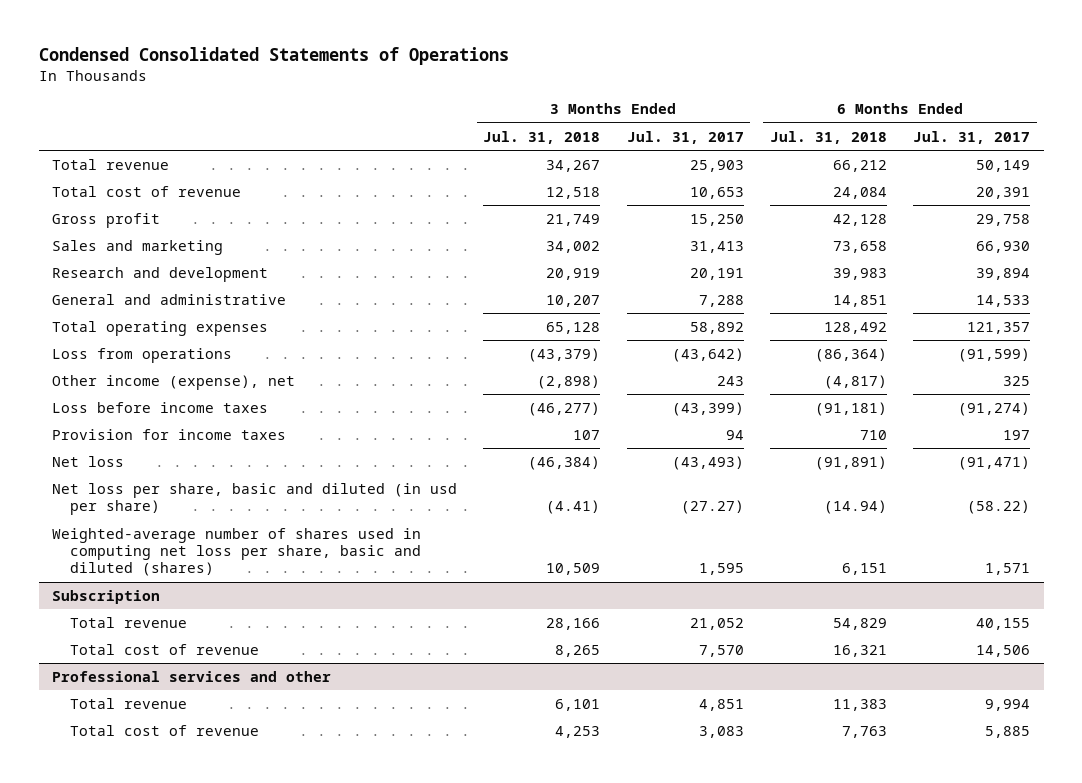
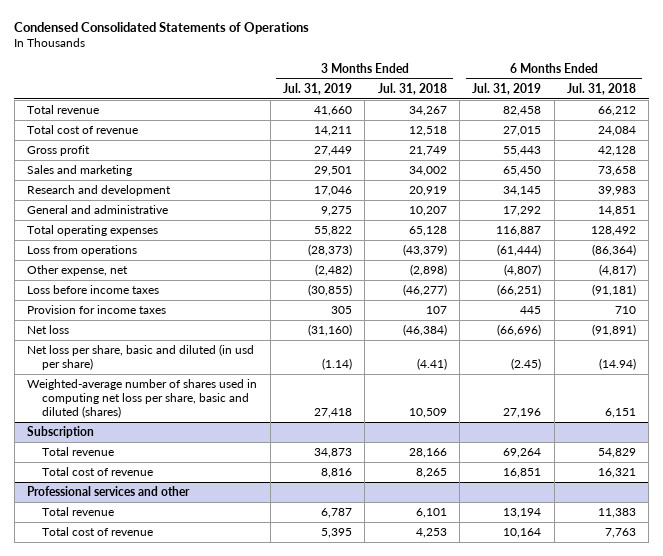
[626,130,744,144] Jul. 31, 2017 -> none
[913,130,1031,144] Jul. 31, 2017 -> none
none -> [282,82,352,95] Jul. 31, 2019
none -> [472,82,542,95] Jul. 31, 2019
[51,374,295,390] Other income (expense), net -> [27,265,129,277] Other expense, net

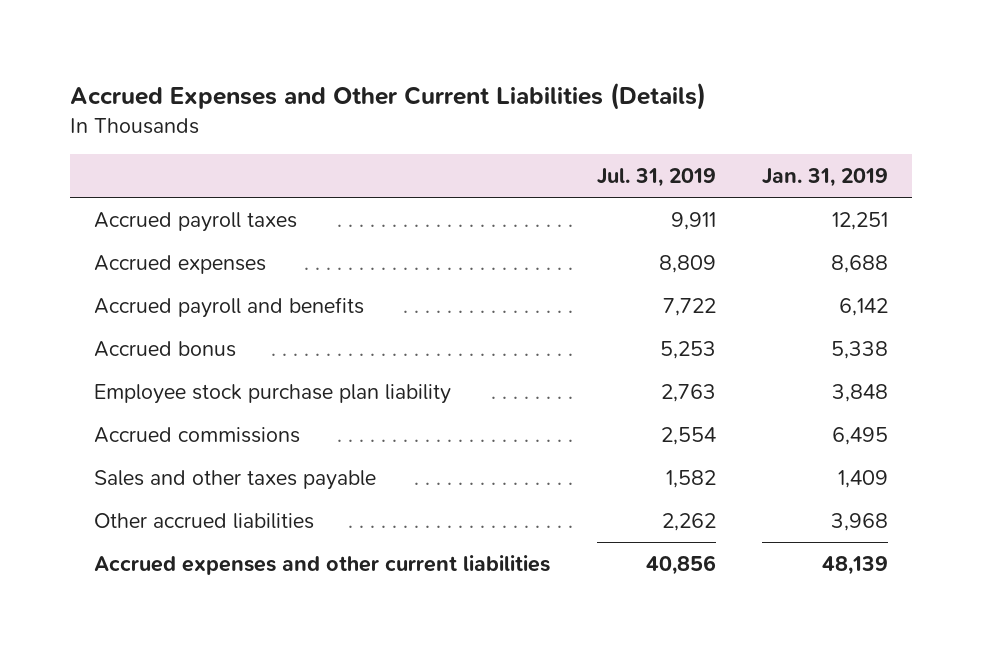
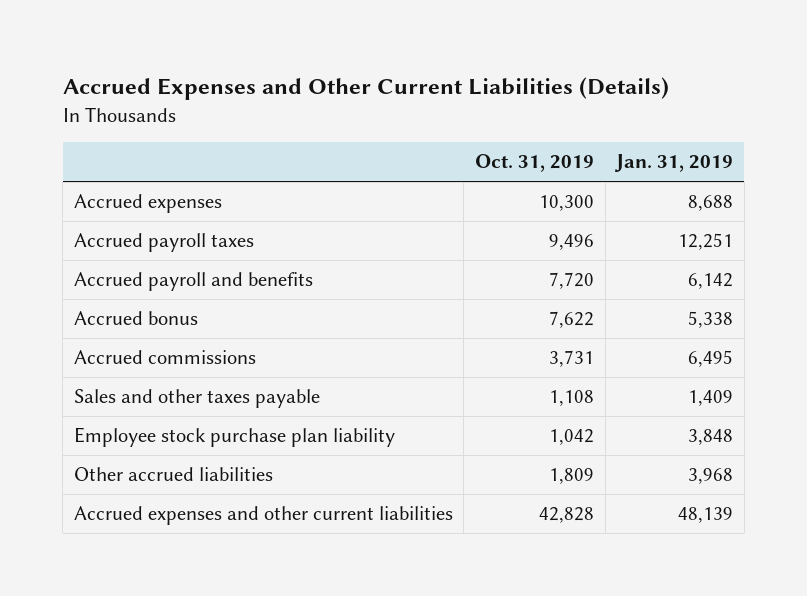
[596,167,716,187] Jul. 31, 2019 -> none
none -> [475,154,595,173] Oct. 31, 2019
[93,211,297,232] Accrued payroll taxes -> [73,233,254,253] Accrued payroll taxes
[93,383,451,404] Employee stock purchase plan liability -> [73,427,395,448] Employee stock purchase plan liability

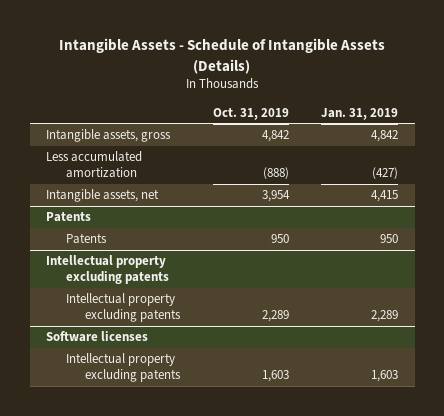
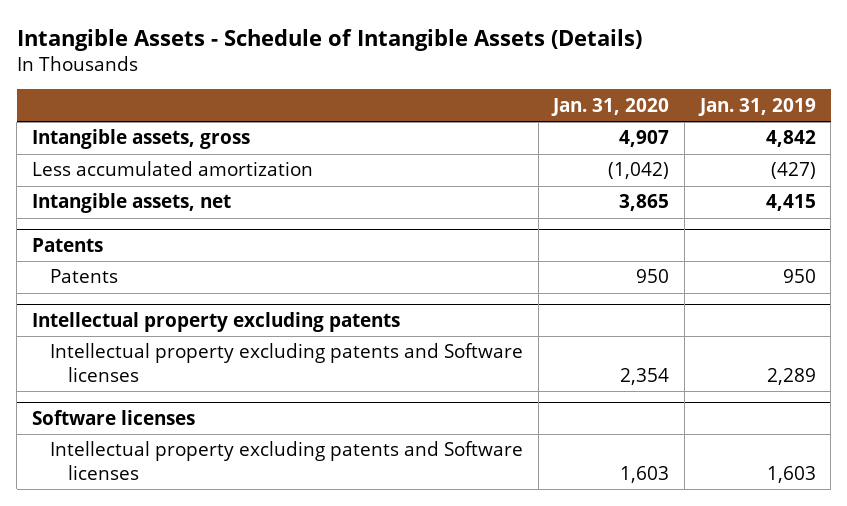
[212,107,289,120] Oct. 31, 2019 -> none
none -> [551,97,670,116] Jan. 31, 2020
[65,293,182,323] Intellectual property excluding patents -> [49,343,523,383] Intellectual property excluding patents and Software licenses
[65,353,182,383] Intellectual property excluding patents -> [49,441,523,481] Intellectual property excluding patents and Software licenses

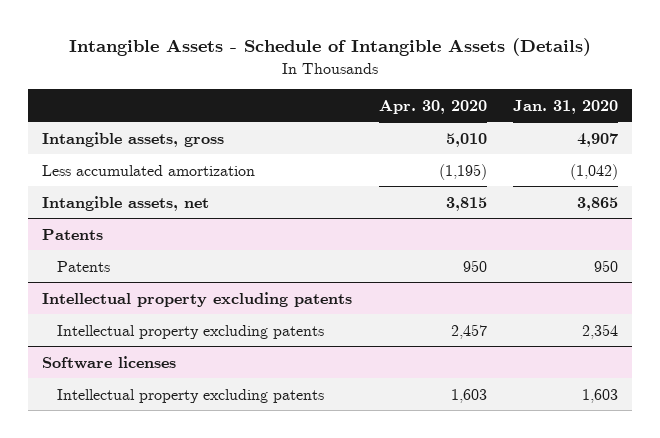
[697,97,816,116] Jan. 31, 2019 -> none
none -> [378,99,487,114] Apr. 30, 2020
[49,343,523,383] Intellectual property excluding patents and Software licenses -> [56,324,324,339] Intellectual property excluding patents
[49,441,523,481] Intellectual property excluding patents and Software licenses -> [56,388,324,403] Intellectual property excluding patents

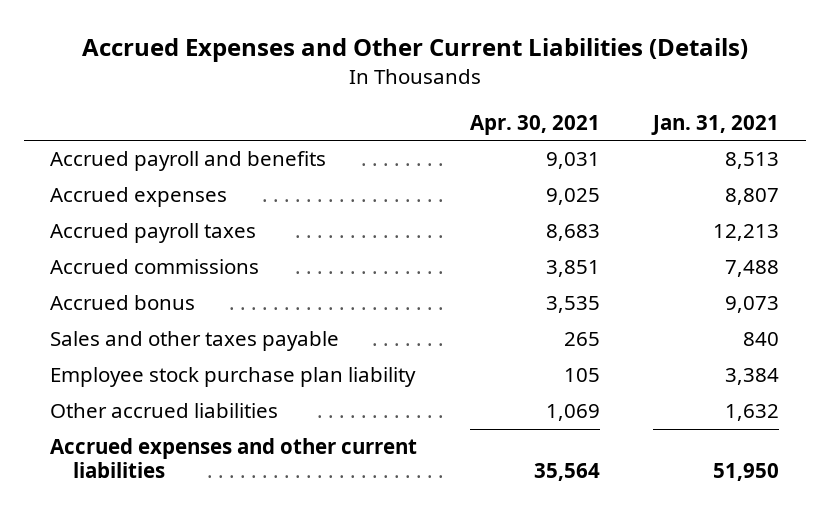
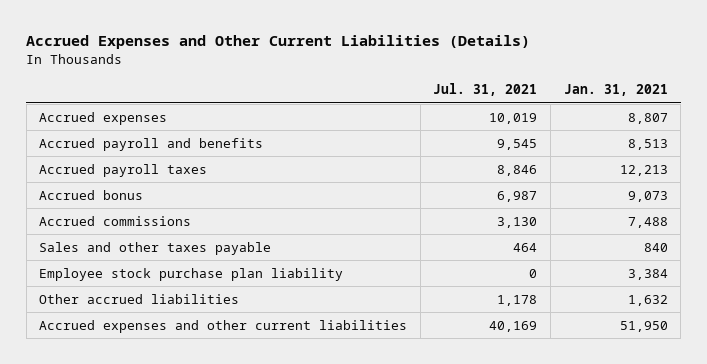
[470,114,601,135] Apr. 30, 2021 -> none
none -> [433,83,538,97] Jul. 31, 2021
[50,151,327,172] Accrued payroll and benefits -> [39,137,264,151] Accrued payroll and benefits
[50,259,260,275] Accrued commissions -> [39,215,192,226] Accrued commissions

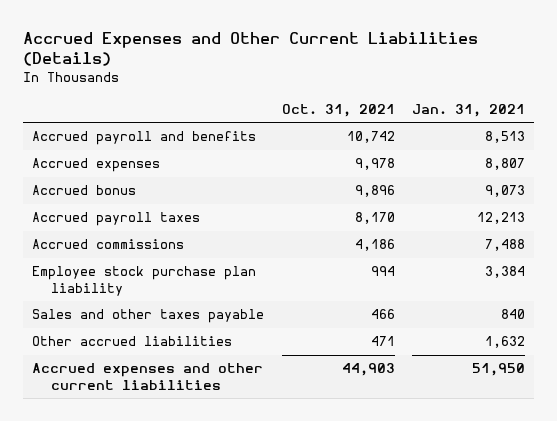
[433,83,538,97] Jul. 31, 2021 -> none
none -> [281,103,395,117] Oct. 31, 2021
[39,111,168,125] Accrued expenses -> [32,158,161,173] Accrued expenses
[39,163,208,177] Accrued payroll taxes -> [32,212,201,227] Accrued payroll taxes
[39,241,272,255] Sales and other taxes payable -> [32,309,265,324] Sales and other taxes payable

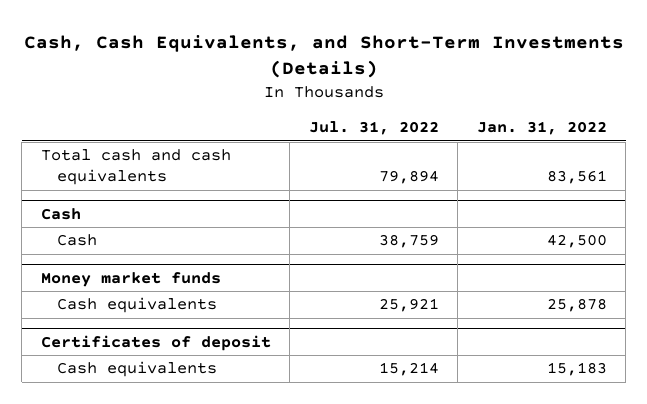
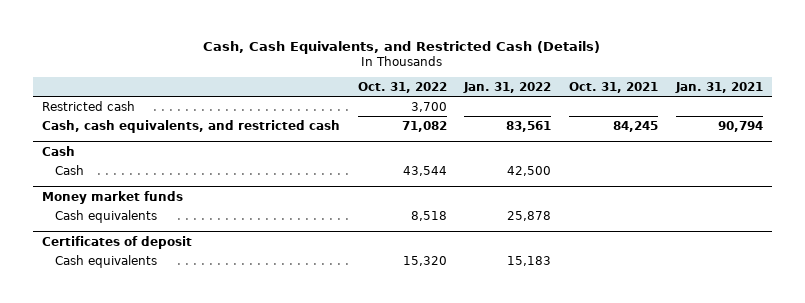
[23,34,624,79] Cash, Cash Equivalents, and Short-Term Investments (Details) -> [203,40,601,54] Cash, Cash Equivalents, and Restricted Cash (Details)
[308,121,439,136] Jul. 31, 2022 -> none
none -> [357,82,447,94] Oct. 31, 2022
none -> [569,82,659,94] Oct. 31, 2021
none -> [674,82,763,94] Jan. 31, 2021
none -> [42,100,136,111] Restricted cash
[40,149,231,186] Total cash and cash equivalents -> [42,119,341,133] Cash, cash equivalents, and restricted cash

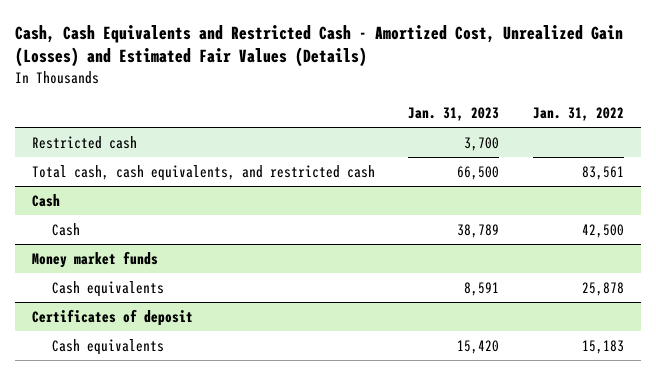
[203,40,601,54] Cash, Cash Equivalents, and Restricted Cash (Details) -> [15,24,624,68] Cash, Cash Equivalents and Restricted Cash - Amortized Cost, Unrealized Gain (Losses) and Estimated Fair Values (Details)
[357,82,447,94] Oct. 31, 2022 -> none
[569,82,659,94] Oct. 31, 2021 -> none
[674,82,763,94] Jan. 31, 2021 -> none
none -> [408,106,500,121] Jan. 31, 2023
[42,119,341,133] Cash, cash equivalents, and restricted cash -> [31,165,375,182] Total cash, cash equivalents, and restricted cash

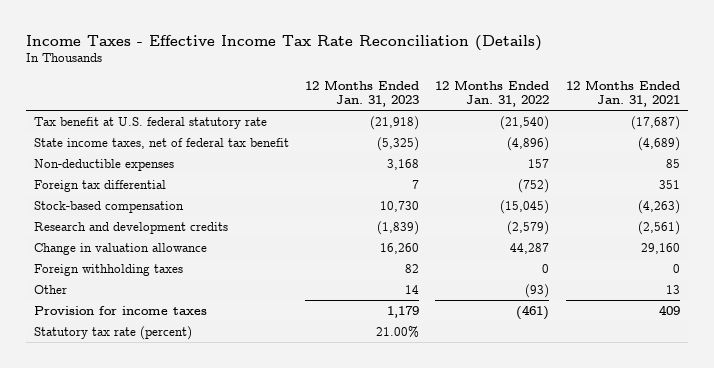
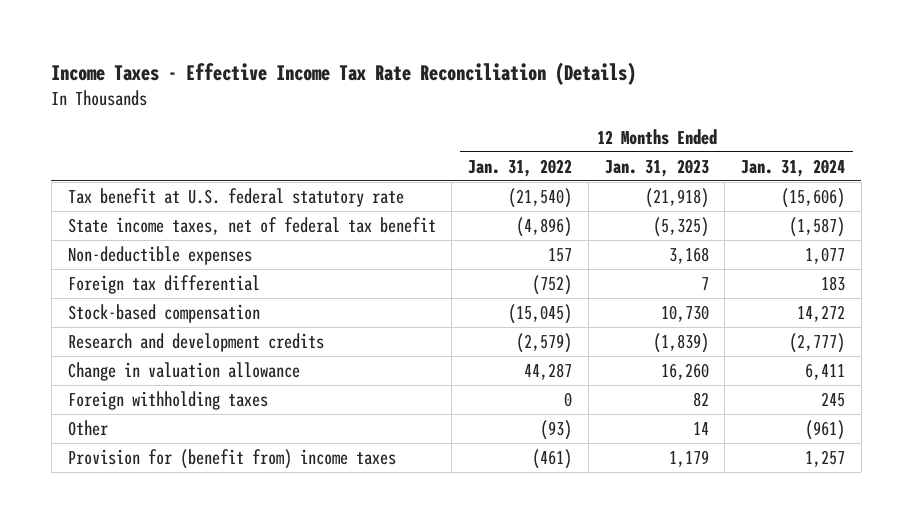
[565,79,680,108] 12 Months Ended Jan. 31, 2021 -> none
none -> [741,158,846,177] Jan. 31, 2024
[34,325,193,340] Statutory tax rate (percent) -> none
[34,305,208,315] Provision for income taxes -> [67,448,396,469] Provision for (benefit from) income taxes

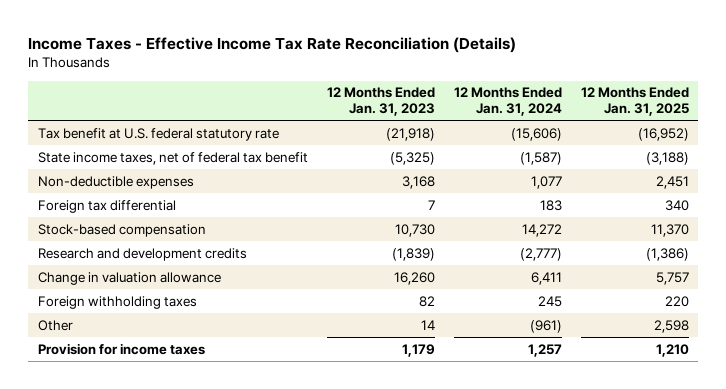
[468,158,573,177] Jan. 31, 2022 -> none
none -> [580,87,689,116] 12 Months Ended Jan. 31, 2025
[67,448,396,469] Provision for (benefit from) income taxes -> [37,342,205,355] Provision for income taxes

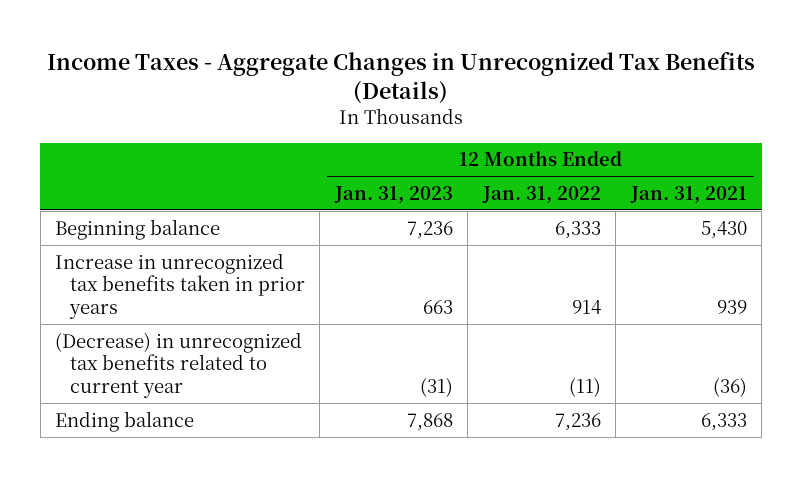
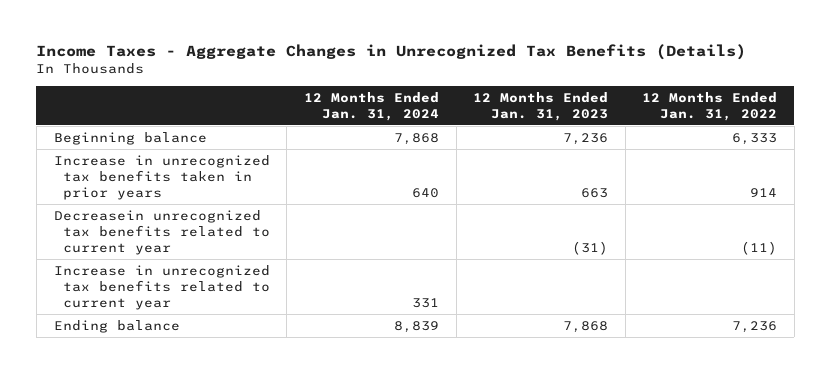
[629,185,747,204] Jan. 31, 2021 -> none
none -> [304,91,440,121] 12 Months Ended Jan. 31, 2024
[55,331,303,399] (Decrease) in unrecognized tax benefits related to current year -> [53,210,270,255] Decreasein unrecognized tax benefits related to current year
none -> [53,265,270,310] Increase in unrecognized tax benefits related to current year

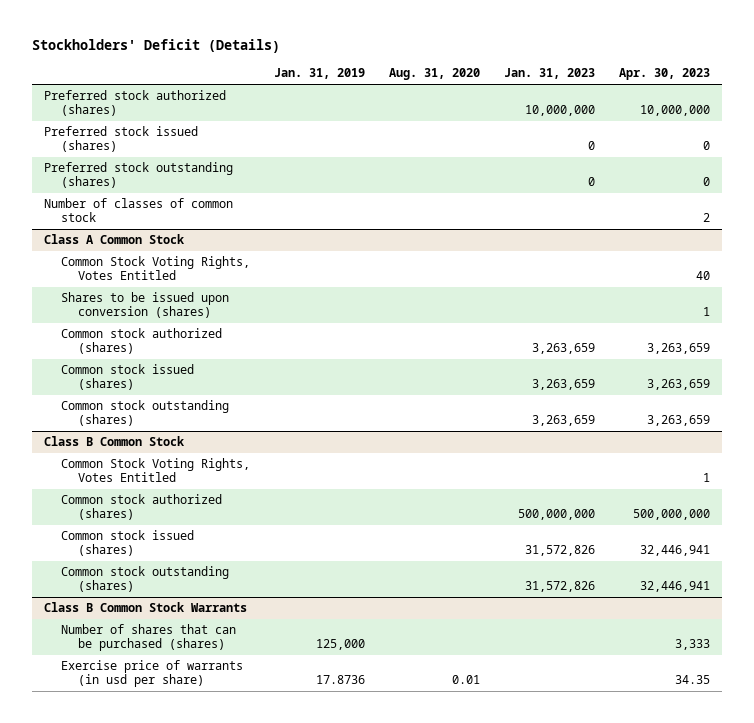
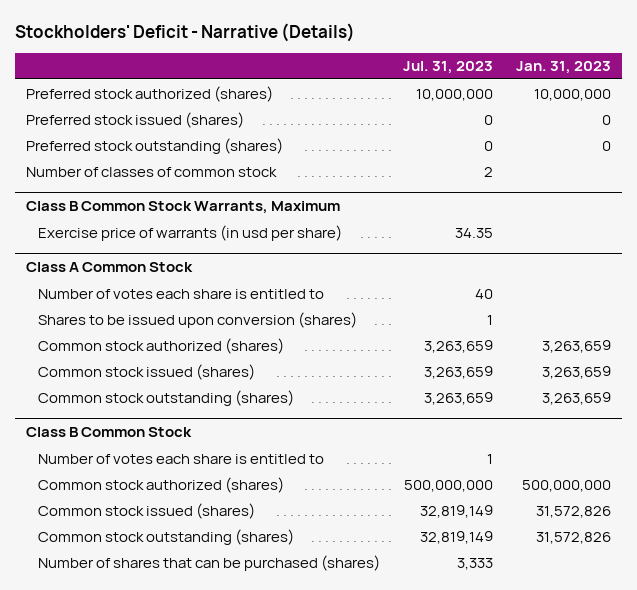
[31,39,280,54] Stockholders' Deficit (Details) -> [14,22,355,42] Stockholders' Deficit - Narrative (Details)
[273,68,365,80] Jan. 31, 2019 -> none
[388,68,480,81] Aug. 31, 2020 -> none
[618,68,710,81] Apr. 30, 2023 -> none
none -> [402,61,493,75] Jul. 31, 2023
none -> [26,201,341,215] Class B Common Stock Warrants, Maximum
none -> [38,224,343,241] Exercise price of warrants (in usd per share)
[60,256,250,281] Common Stock Voting Rights, Votes Entitled -> [38,288,325,299] Number of votes each share is entitled to
[60,458,250,483] Common Stock Voting Rights, Votes Entitled -> [38,453,325,464] Number of votes each share is entitled to
[43,602,247,613] Class B Common Stock Warrants -> none
[60,660,243,688] Exercise price of warrants (in usd per share) -> none

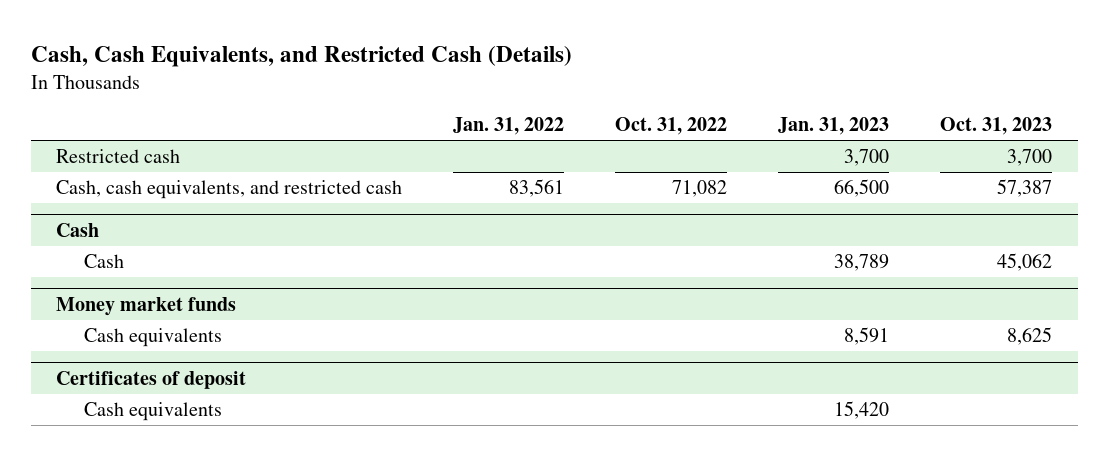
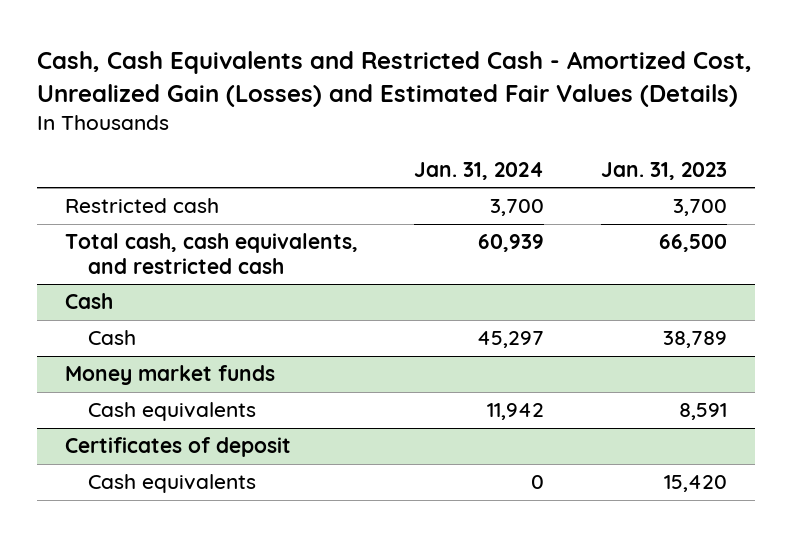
[30,45,572,67] Cash, Cash Equivalents, and Restricted Cash (Details) -> [36,51,752,107] Cash, Cash Equivalents and Restricted Cash - Amortized Cost, Unrealized Gain (Losses) and Estimated Fair Values (Details)
[453,117,565,136] Jan. 31, 2022 -> none
[615,117,728,136] Oct. 31, 2022 -> none
[940,117,1053,136] Oct. 31, 2023 -> none
none -> [414,161,545,180] Jan. 31, 2024
[56,180,403,200] Cash, cash equivalents, and restricted cash -> [64,233,358,274] Total cash, cash equivalents, and restricted cash

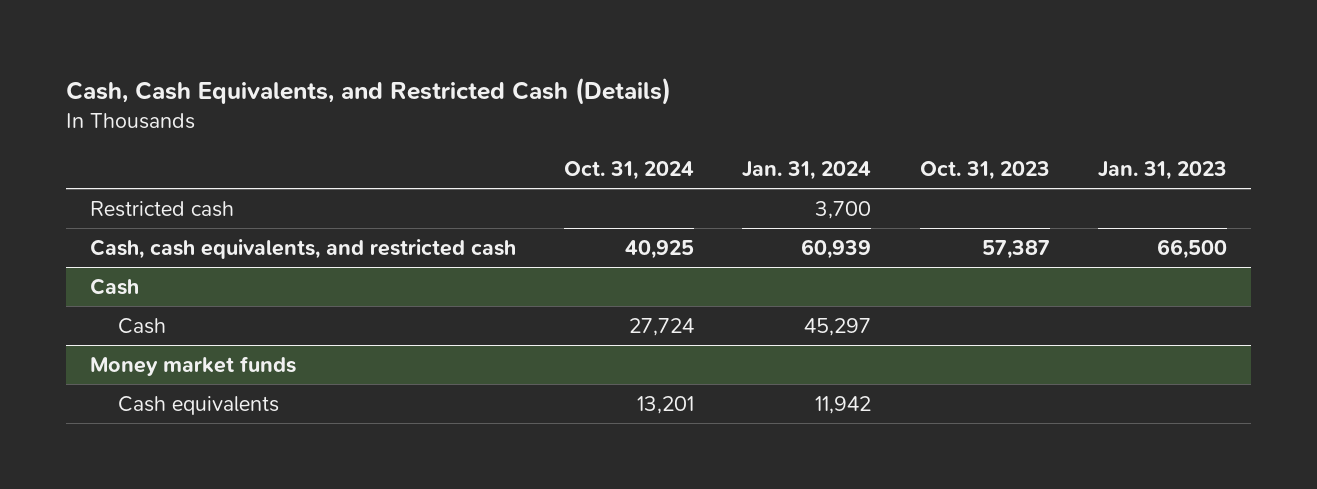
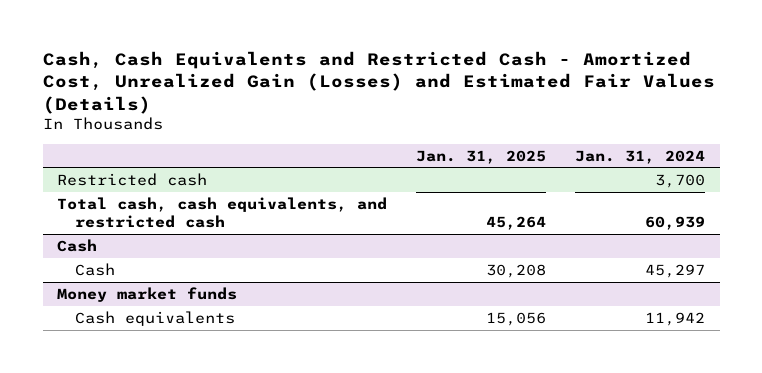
[66,77,672,106] Cash, Cash Equivalents, and Restricted Cash (Details) -> [42,51,715,114] Cash, Cash Equivalents and Restricted Cash - Amortized Cost, Unrealized Gain (Losses) and Estimated Fair Values (Details)
[564,161,695,181] Oct. 31, 2024 -> none
[919,161,1050,181] Oct. 31, 2023 -> none
[1097,161,1227,181] Jan. 31, 2023 -> none
none -> [416,149,547,164] Jan. 31, 2025
[90,238,517,259] Cash, cash equivalents, and restricted cash -> [57,196,388,228] Total cash, cash equivalents, and restricted cash

